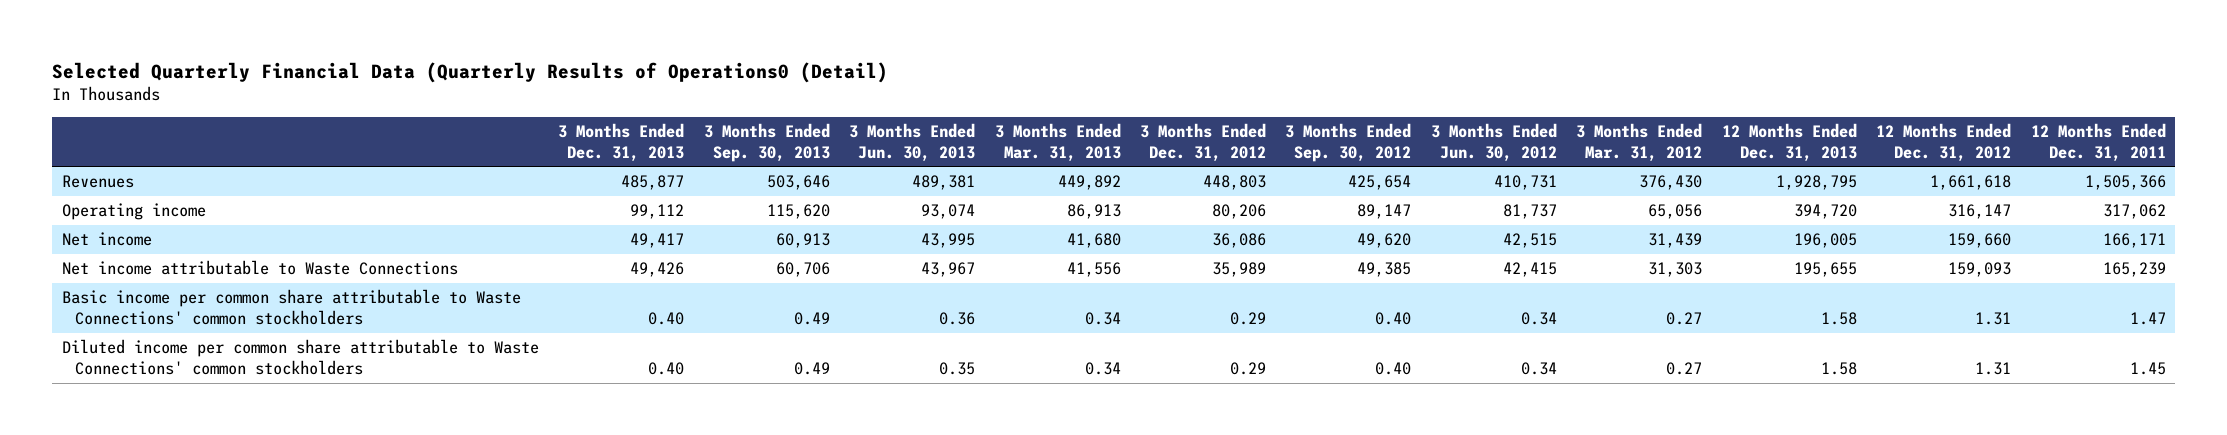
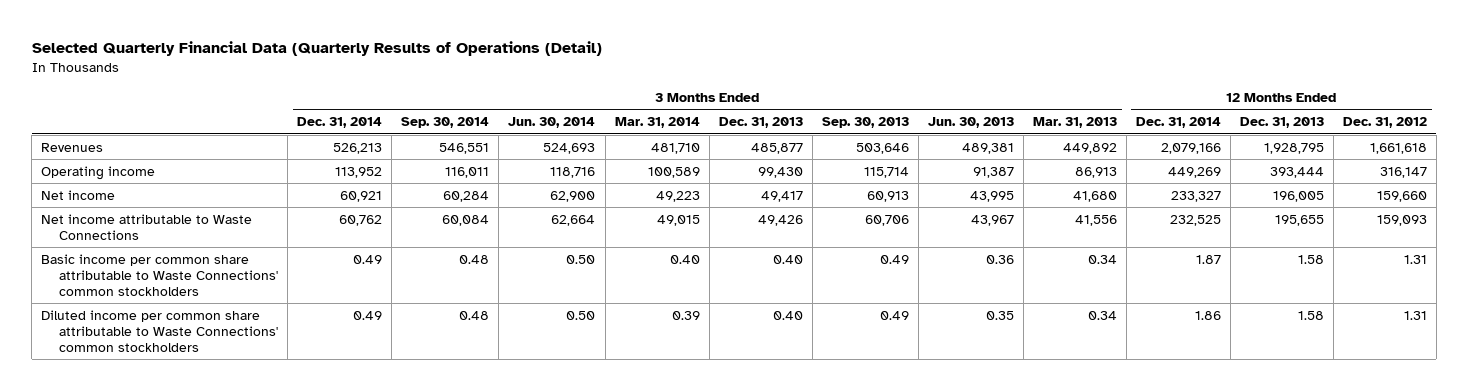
[52,61,889,83] Selected Quarterly Financial Data (Quarterly Results of Operations0 (Detail) -> [31,41,602,57] Selected Quarterly Financial Data (Quarterly Results of Operations (Detail)
[1140,123,1267,162] 3 Months Ended Dec. 31, 2012 -> none
[1285,123,1412,162] 3 Months Ended Sep. 30, 2012 -> none
[1430,123,1557,162] 3 Months Ended Jun. 30, 2012 -> none
[1576,123,1703,162] 3 Months Ended Mar. 31, 2012 -> none
[2030,123,2166,162] 12 Months Ended Dec. 31, 2011 -> none
none -> [297,117,383,129] Dec. 31, 2014
none -> [401,117,490,129] Sep. 30, 2014
none -> [508,117,596,129] Jun. 30, 2014
none -> [614,117,700,129] Mar. 31, 2014
none -> [1135,117,1221,129] Dec. 31, 2014
[630,204,685,220] 99,112 -> [757,166,803,178] 99,430
[766,204,830,220] 115,620 -> [863,166,909,178] 115,714
[921,204,976,220] 93,074 -> [972,166,1014,178] 91,387
[1793,204,1857,220] 394,720 -> [1269,166,1324,178] 393,444

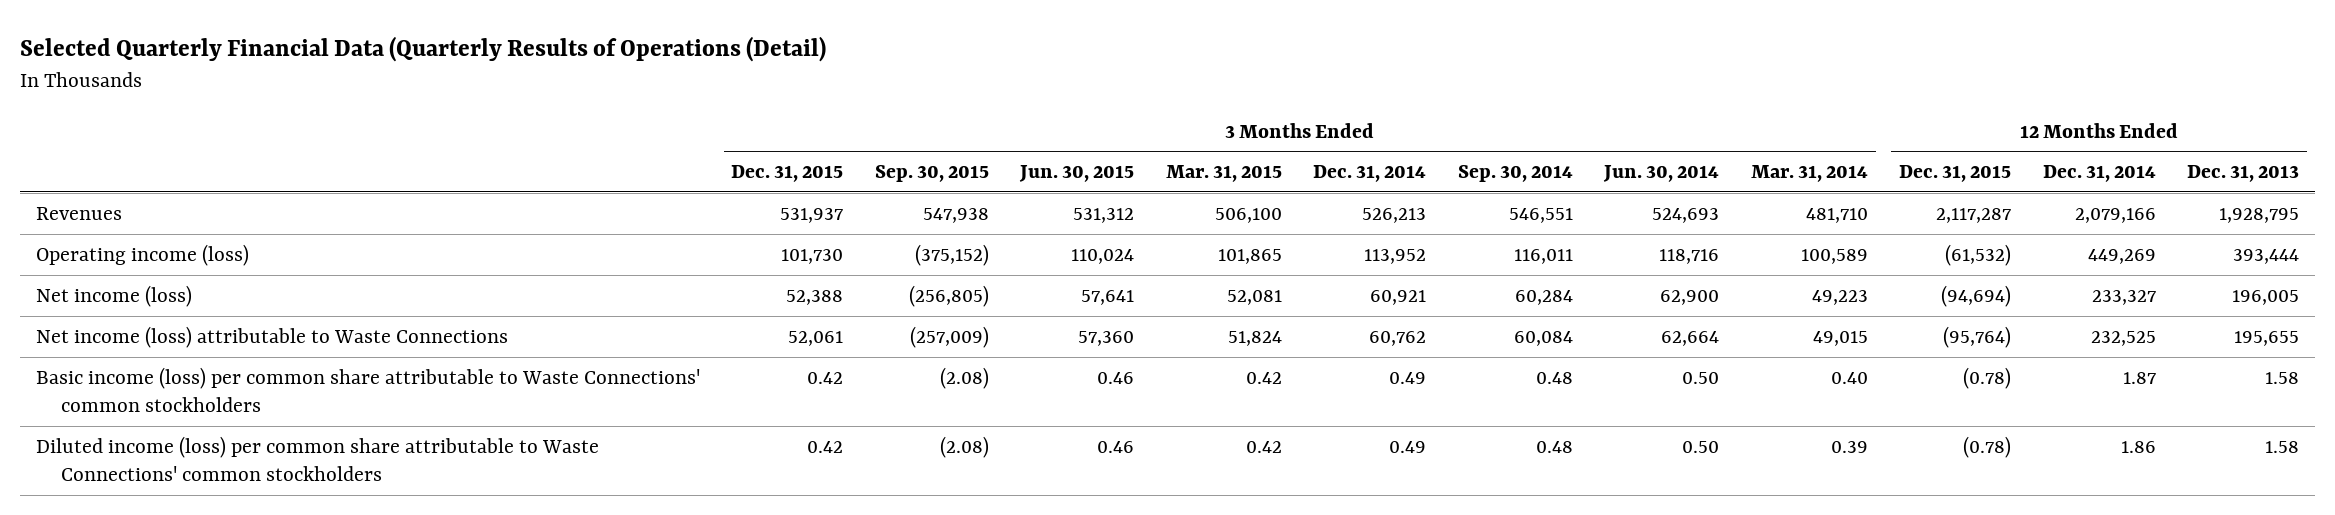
[718,117,803,129] Dec. 31, 2013 -> none
[821,117,909,129] Sep. 30, 2013 -> none
[927,117,1014,129] Jun. 30, 2013 -> none
[1032,117,1117,129] Mar. 31, 2013 -> none
[1342,117,1427,129] Dec. 31, 2012 -> none
none -> [731,165,844,183] Dec. 31, 2015
none -> [874,165,989,183] Sep. 30, 2015
none -> [1019,165,1135,183] Jun. 30, 2015
none -> [1165,165,1282,183] Mar. 31, 2015
none -> [1899,165,2012,183] Dec. 31, 2015
[41,165,156,180] Operating income -> [36,243,250,266] Operating income (loss)
[41,189,116,200] Net income -> [36,284,193,307] Net income (loss)
[41,213,253,240] Net income attributable to Waste Connections -> [36,325,509,348] Net income (loss) attributable to Waste Connections
[41,253,279,296] Basic income per common share attributable to Waste Connections' common stockholders -> [36,366,701,413] Basic income (loss) per common share attributable to Waste Connections' common stockholders
[41,309,279,352] Diluted income per common share attributable to Waste Connections' common stockholders -> [36,435,600,482] Diluted income (loss) per common share attributable to Waste Connections' common stockholders

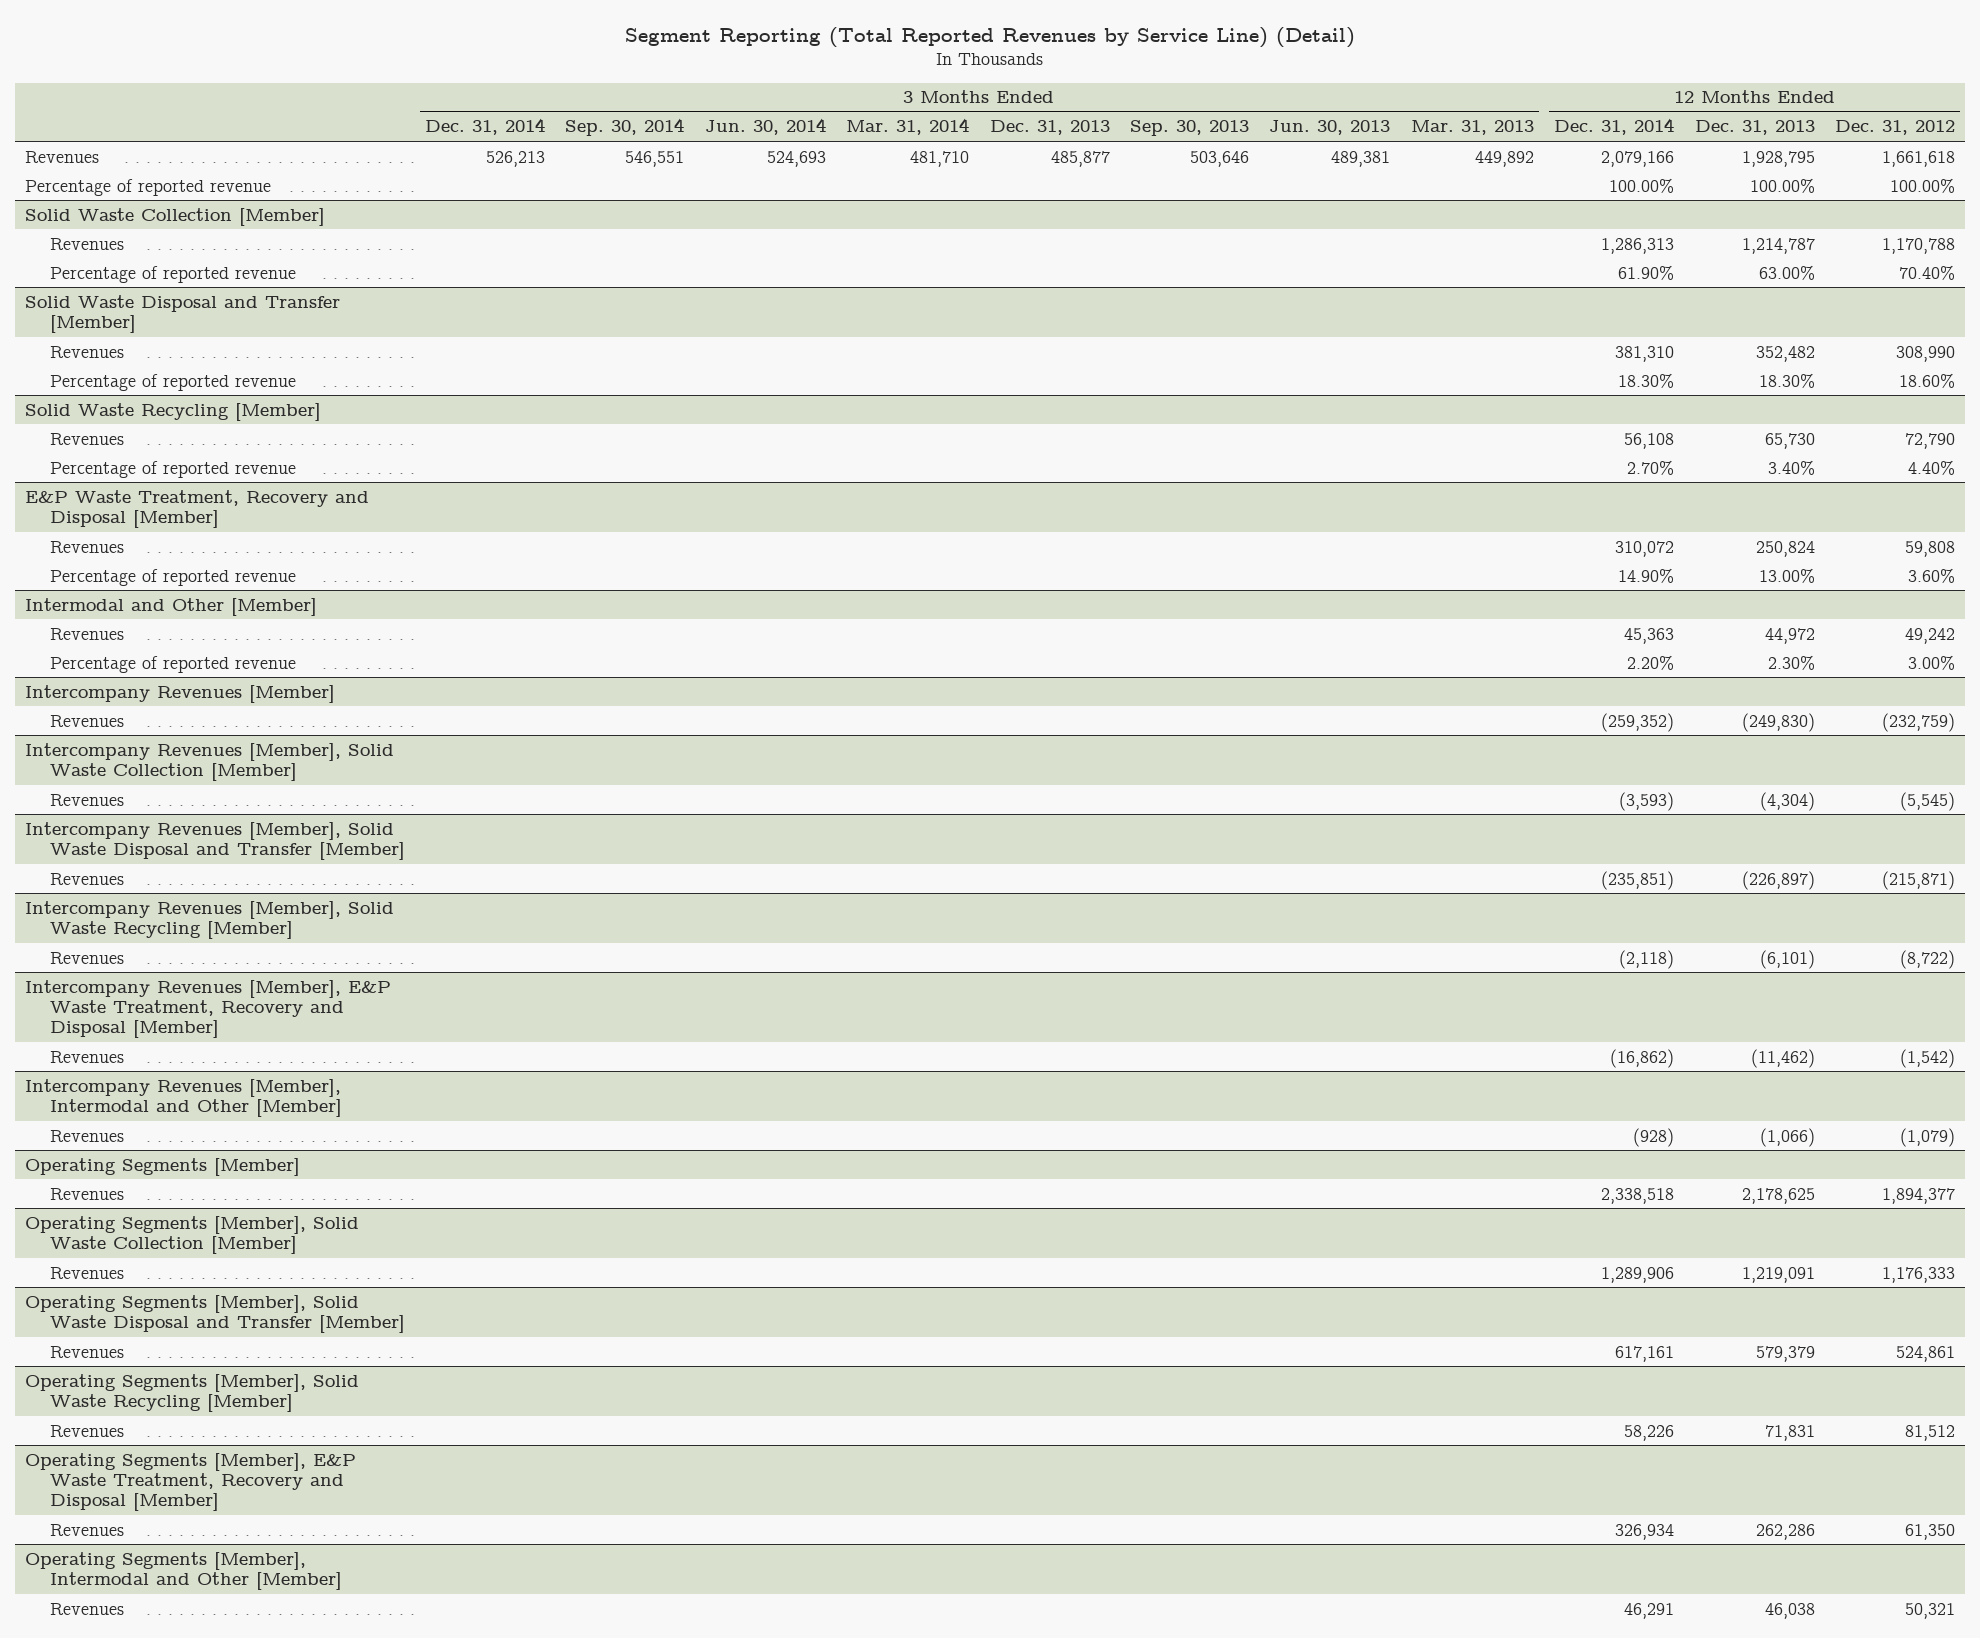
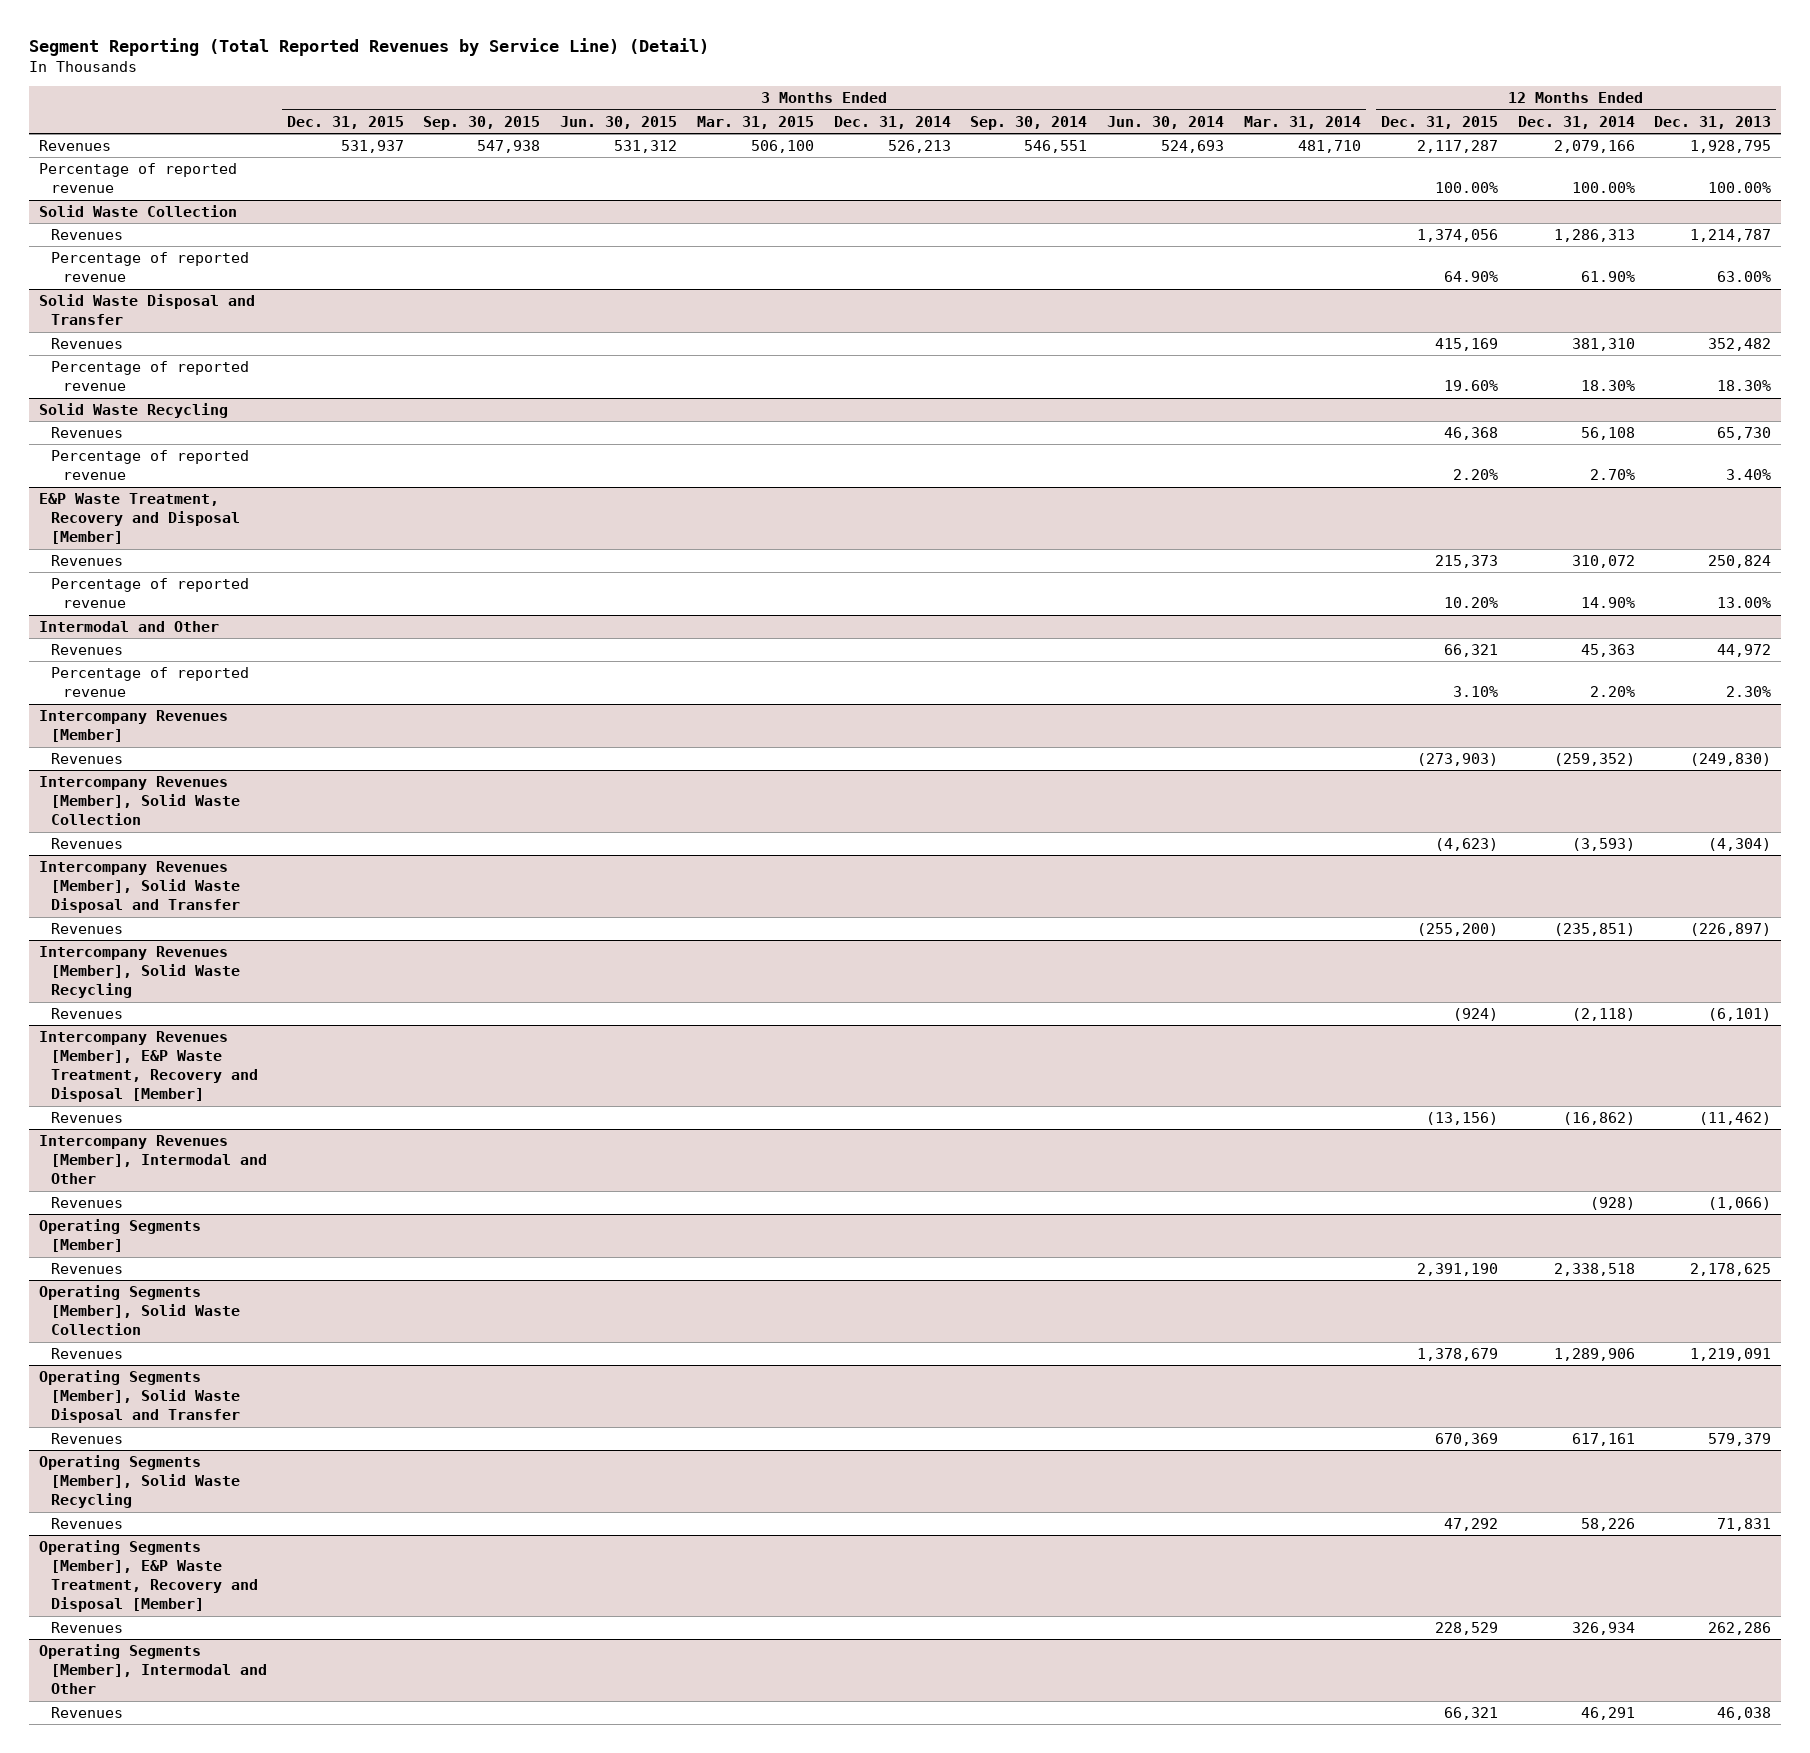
[989,120,1110,136] Dec. 31, 2013 -> none
[1130,120,1250,137] Sep. 30, 2013 -> none
[1269,120,1391,136] Jun. 30, 2013 -> none
[1410,120,1534,136] Mar. 31, 2013 -> none
[1835,120,1956,136] Dec. 31, 2012 -> none
none -> [286,115,404,129] Dec. 31, 2015
none -> [423,115,541,130] Sep. 30, 2015
none -> [560,115,678,129] Jun. 30, 2015
none -> [696,115,814,129] Mar. 31, 2015
none -> [1380,115,1498,129] Dec. 31, 2015
[24,207,325,226] Solid Waste Collection [Member] -> [38,205,237,218] Solid Waste Collection
[24,294,340,333] Solid Waste Disposal and Transfer [Member] -> [38,294,255,326] Solid Waste Disposal and Transfer
[24,402,321,421] Solid Waste Recycling [Member] -> [38,403,228,419] Solid Waste Recycling
[24,597,317,616] Intermodal and Other [Member] -> [38,621,219,633] Intermodal and Other
[24,742,394,781] Intercompany Revenues [Member], Solid Waste Collection [Member] -> [38,776,240,826] Intercompany Revenues [Member], Solid Waste Collection
[24,821,405,860] Intercompany Revenues [Member], Solid Waste Disposal and Transfer [Member] -> [38,861,240,914] Intercompany Revenues [Member], Solid Waste Disposal and Transfer
[24,900,394,939] Intercompany Revenues [Member], Solid Waste Recycling [Member] -> [38,946,240,999] Intercompany Revenues [Member], Solid Waste Recycling
[24,1078,342,1117] Intercompany Revenues [Member], Intermodal and Other [Member] -> [38,1135,267,1185] Intercompany Revenues [Member], Intermodal and Other
[24,1215,359,1254] Operating Segments [Member], Solid Waste Collection [Member] -> [38,1285,240,1336] Operating Segments [Member], Solid Waste Collection
[24,1294,405,1333] Operating Segments [Member], Solid Waste Disposal and Transfer [Member] -> [38,1370,240,1424] Operating Segments [Member], Solid Waste Disposal and Transfer
[24,1373,359,1412] Operating Segments [Member], Solid Waste Recycling [Member] -> [38,1455,240,1509] Operating Segments [Member], Solid Waste Recycling
[24,1551,342,1590] Operating Segments [Member], Intermodal and Other [Member] -> [38,1644,267,1695] Operating Segments [Member], Intermodal and Other

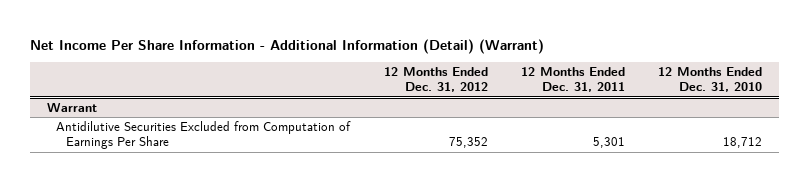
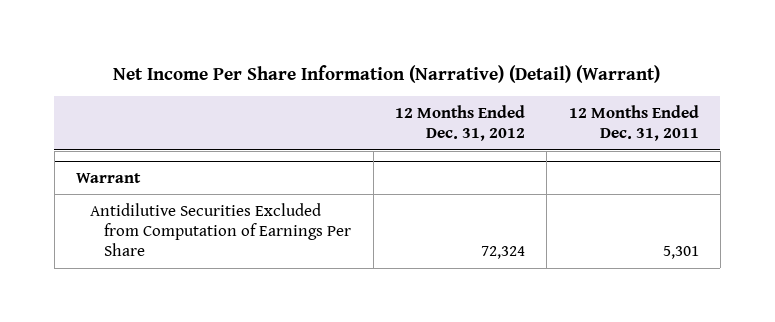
[30,38,545,54] Net Income Per Share Information - Additional Information (Detail) (Warrant) -> [113,64,661,83] Net Income Per Share Information (Narrative) (Detail) (Warrant)
[658,66,763,93] 12 Months Ended Dec. 31, 2010 -> none
[448,137,488,149] 75,352 -> [481,246,526,260] 72,324

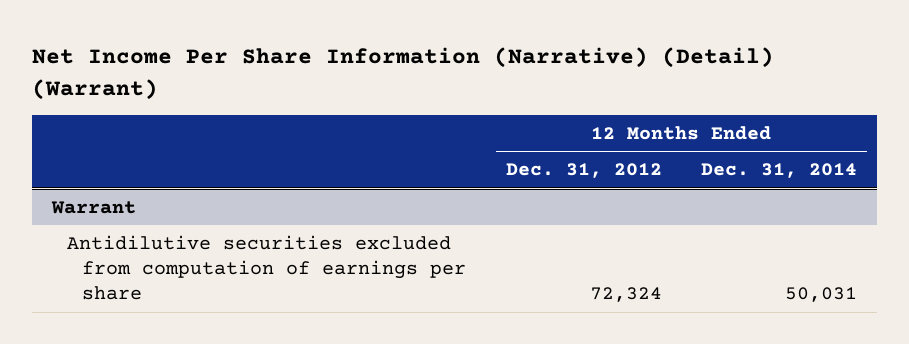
[568,104,699,142] 12 Months Ended Dec. 31, 2011 -> none
none -> [700,163,857,179] Dec. 31, 2014
[90,202,352,257] Antidilutive Securities Excluded from Computation of Earnings Per Share -> [66,235,467,301] Antidilutive securities excluded from computation of earnings per share

